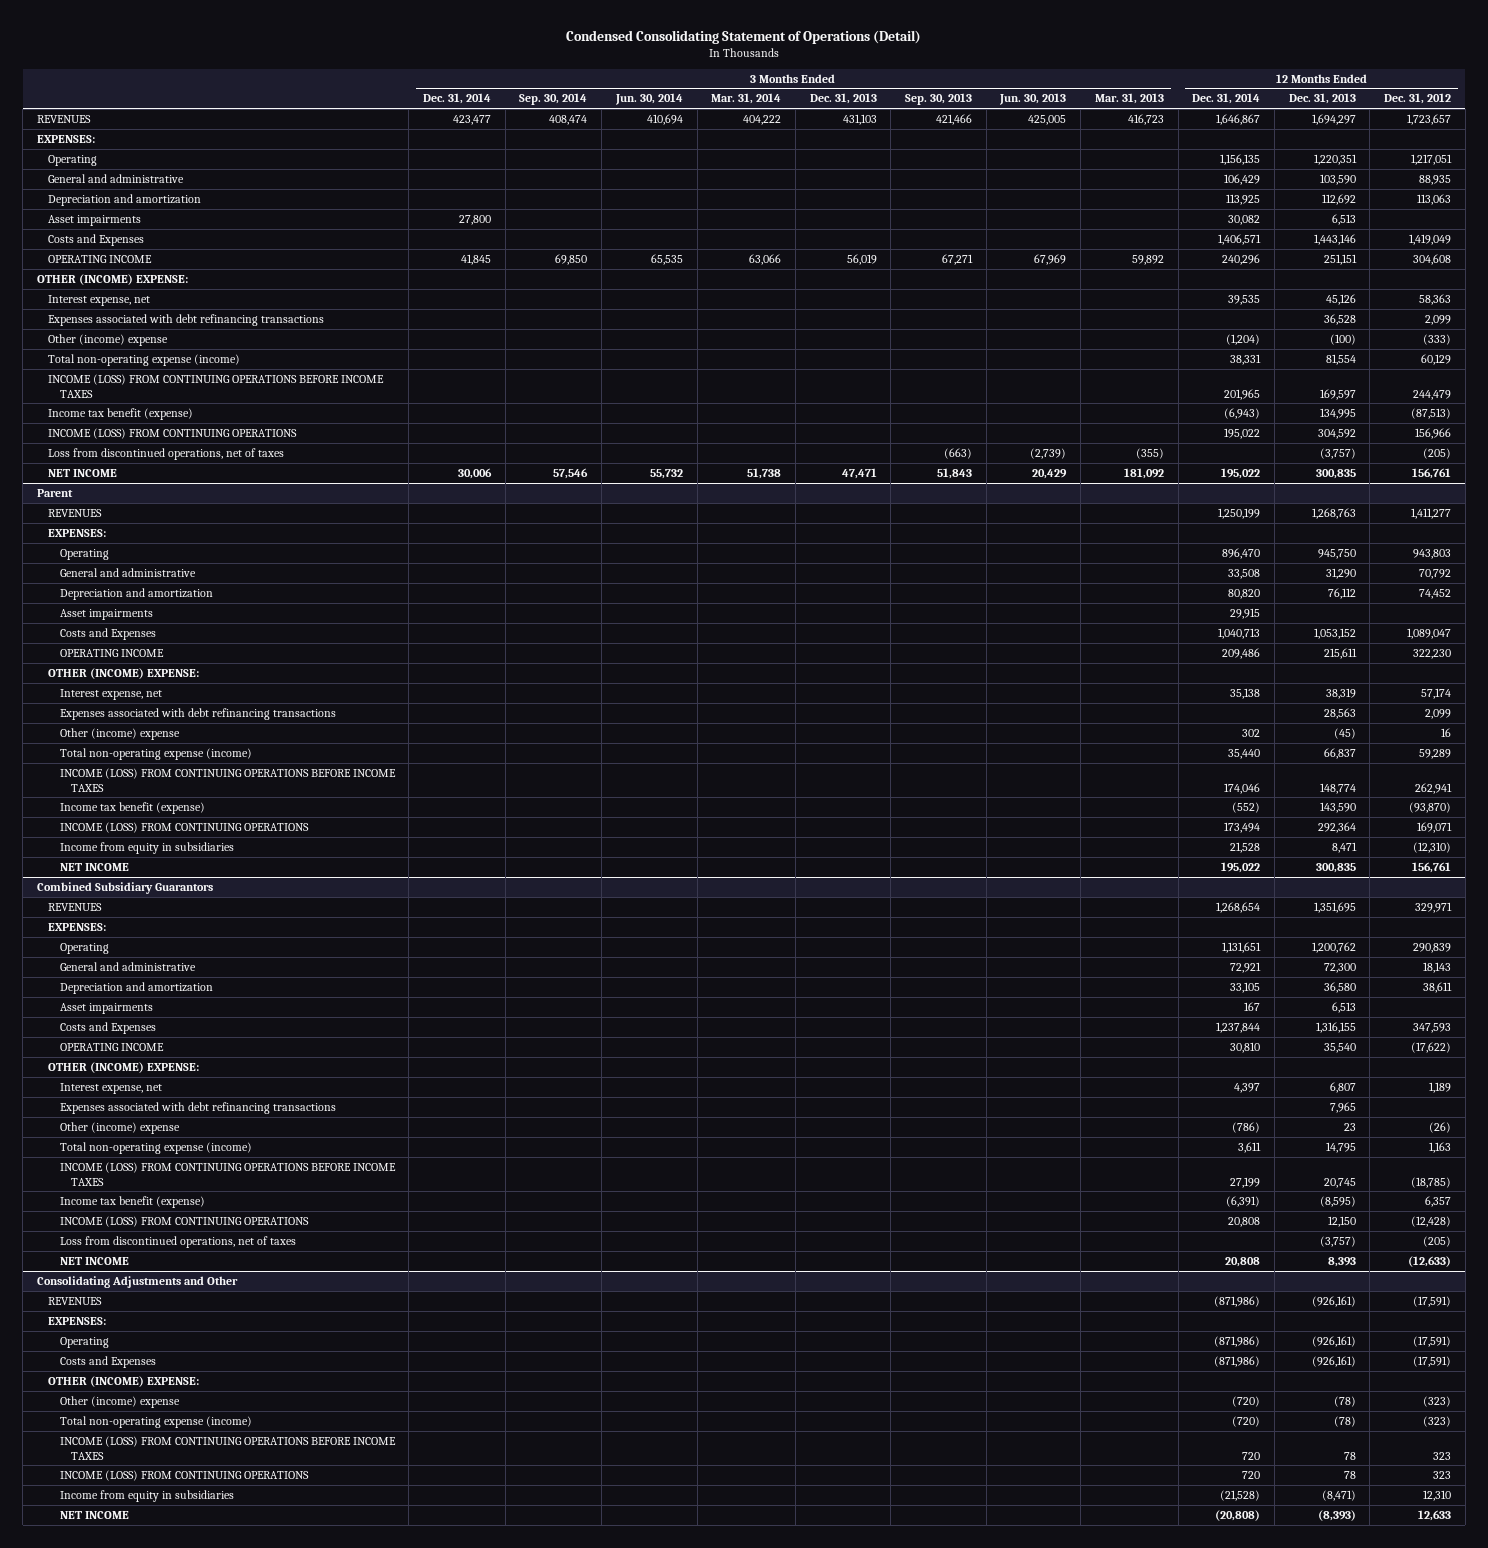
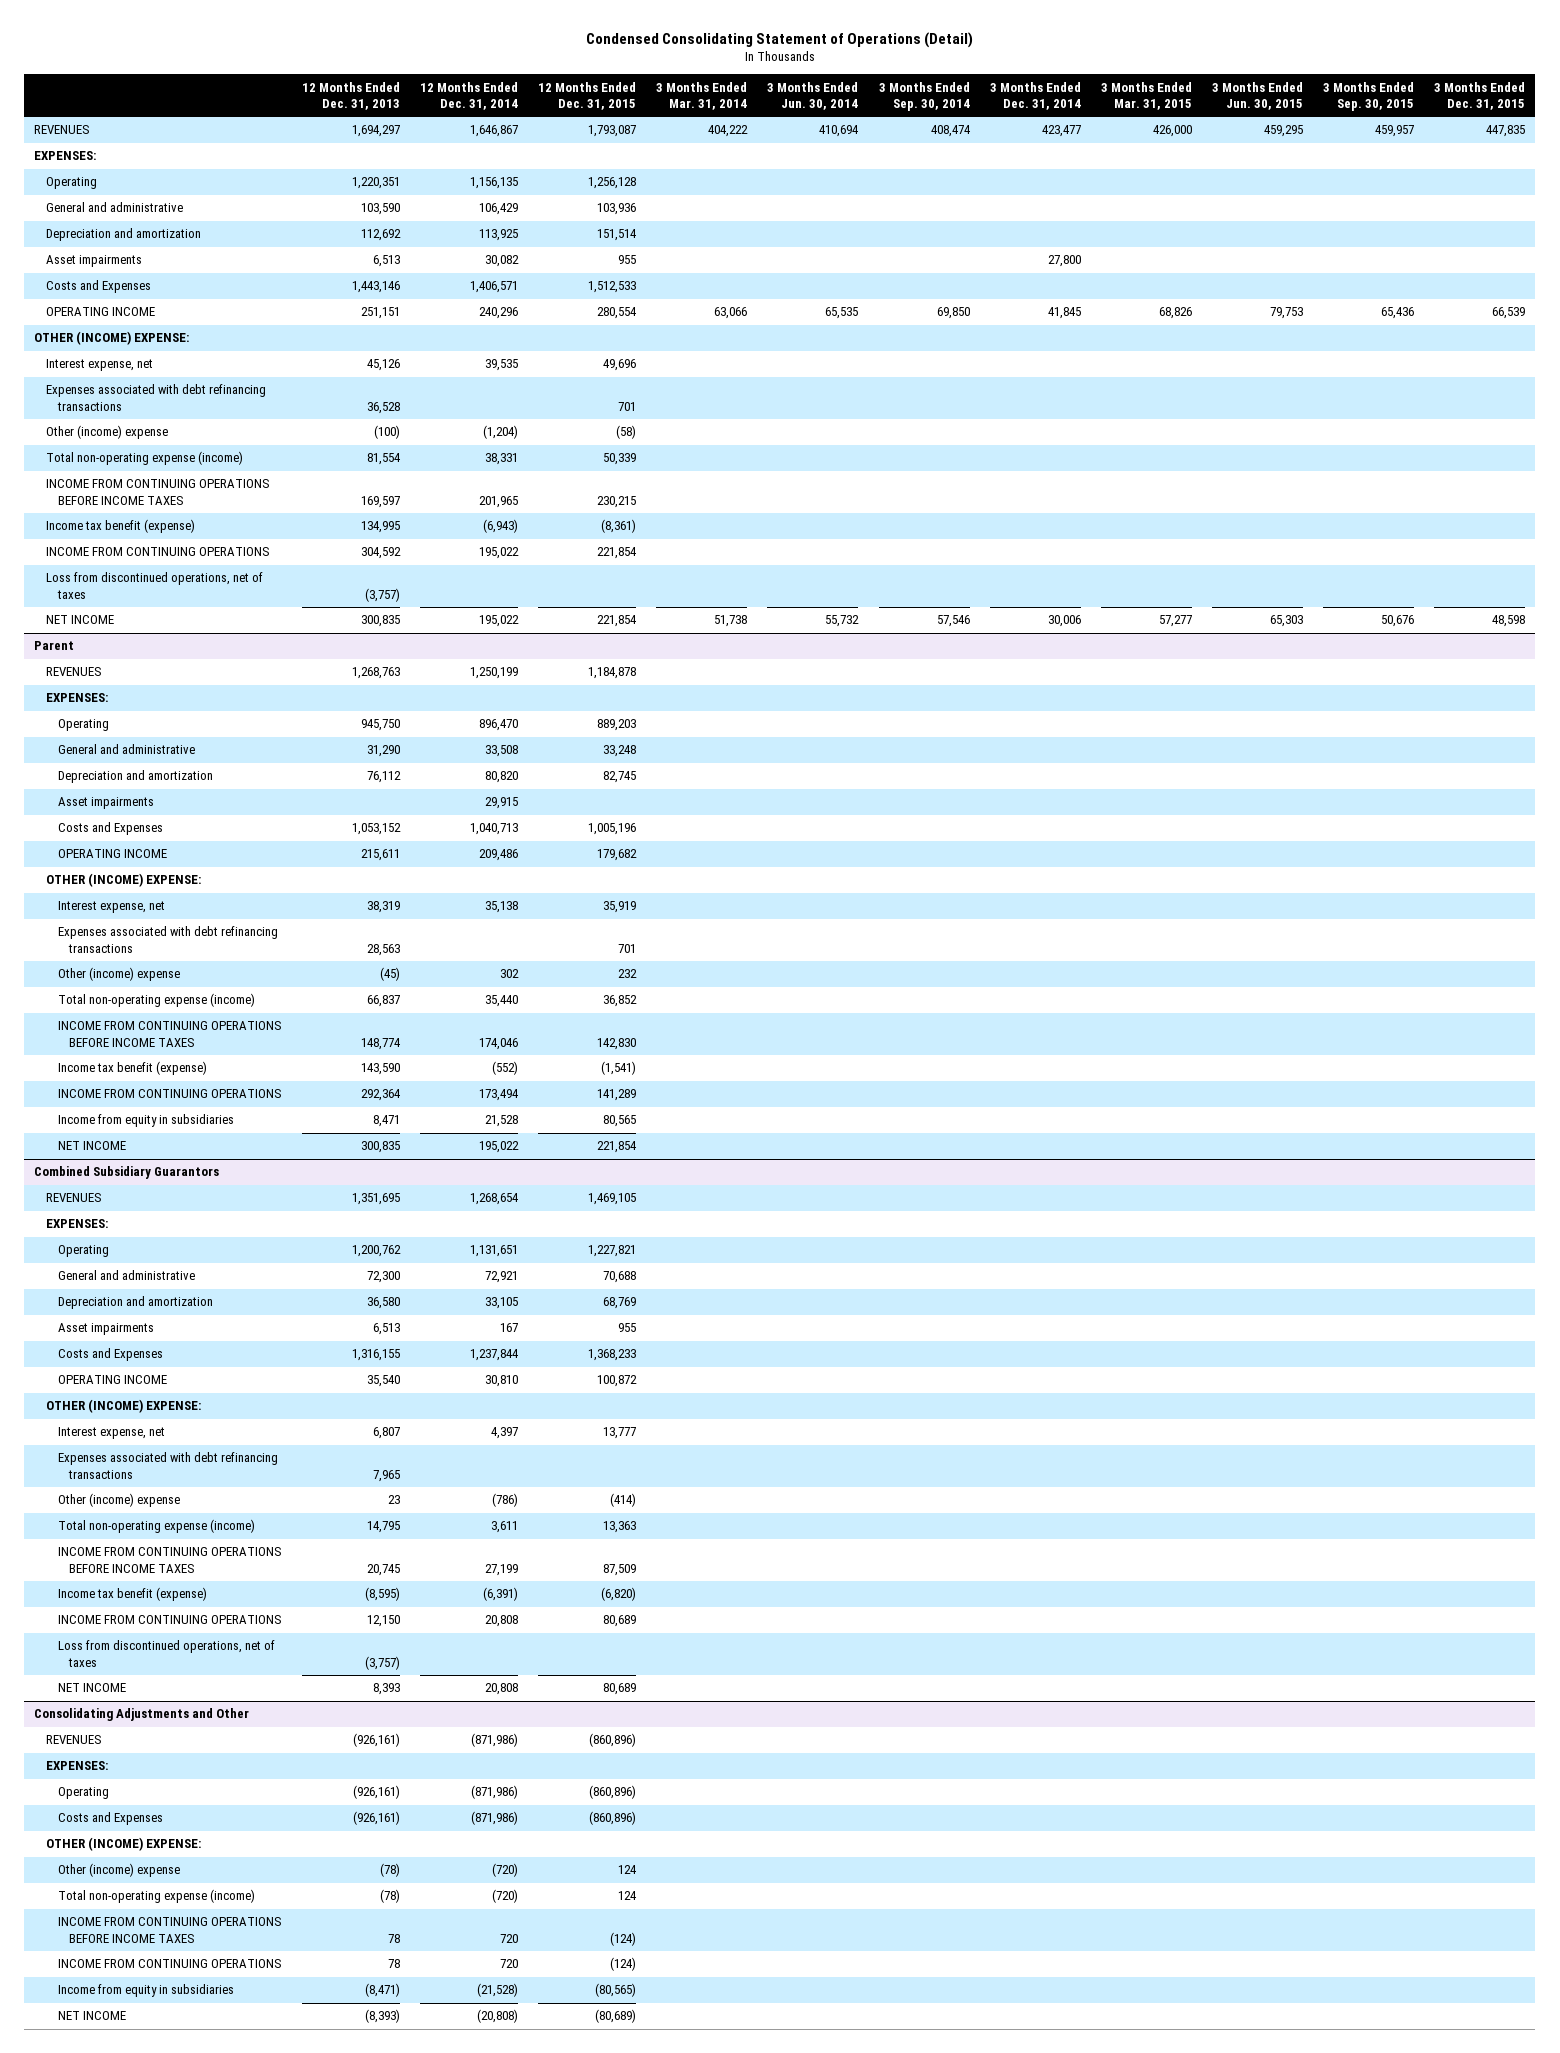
[809,93,877,105] Dec. 31, 2013 -> none
[905,93,973,106] Sep. 30, 2013 -> none
[999,93,1067,106] Jun. 30, 2013 -> none
[1094,93,1164,105] Mar. 31, 2013 -> none
[1384,93,1452,105] Dec. 31, 2012 -> none
none -> [538,81,637,110] 12 Months Ended Dec. 31, 2015
none -> [1100,81,1192,110] 3 Months Ended Mar. 31, 2015
none -> [1212,81,1304,110] 3 Months Ended Jun. 30, 2015
none -> [1323,81,1415,111] 3 Months Ended Sep. 30, 2015
none -> [1434,81,1526,110] 3 Months Ended Dec. 31, 2015
[48,373,385,398] INCOME (LOSS) FROM CONTINUING OPERATIONS BEFORE INCOME TAXES -> [45,479,270,505] INCOME FROM CONTINUING OPERATIONS BEFORE INCOME TAXES
[48,427,298,439] INCOME (LOSS) FROM CONTINUING OPERATIONS -> [45,547,270,557] INCOME FROM CONTINUING OPERATIONS
[59,767,396,792] INCOME (LOSS) FROM CONTINUING OPERATIONS BEFORE INCOME TAXES -> [57,1021,282,1047] INCOME FROM CONTINUING OPERATIONS BEFORE INCOME TAXES
[59,821,309,833] INCOME (LOSS) FROM CONTINUING OPERATIONS -> [57,1089,282,1099] INCOME FROM CONTINUING OPERATIONS
[59,1161,396,1186] INCOME (LOSS) FROM CONTINUING OPERATIONS BEFORE INCOME TAXES -> [57,1547,282,1573] INCOME FROM CONTINUING OPERATIONS BEFORE INCOME TAXES
[59,1215,309,1227] INCOME (LOSS) FROM CONTINUING OPERATIONS -> [57,1615,282,1625] INCOME FROM CONTINUING OPERATIONS
[59,1435,396,1460] INCOME (LOSS) FROM CONTINUING OPERATIONS BEFORE INCOME TAXES -> [57,1917,282,1943] INCOME FROM CONTINUING OPERATIONS BEFORE INCOME TAXES
[59,1469,309,1481] INCOME (LOSS) FROM CONTINUING OPERATIONS -> [57,1959,282,1969] INCOME FROM CONTINUING OPERATIONS

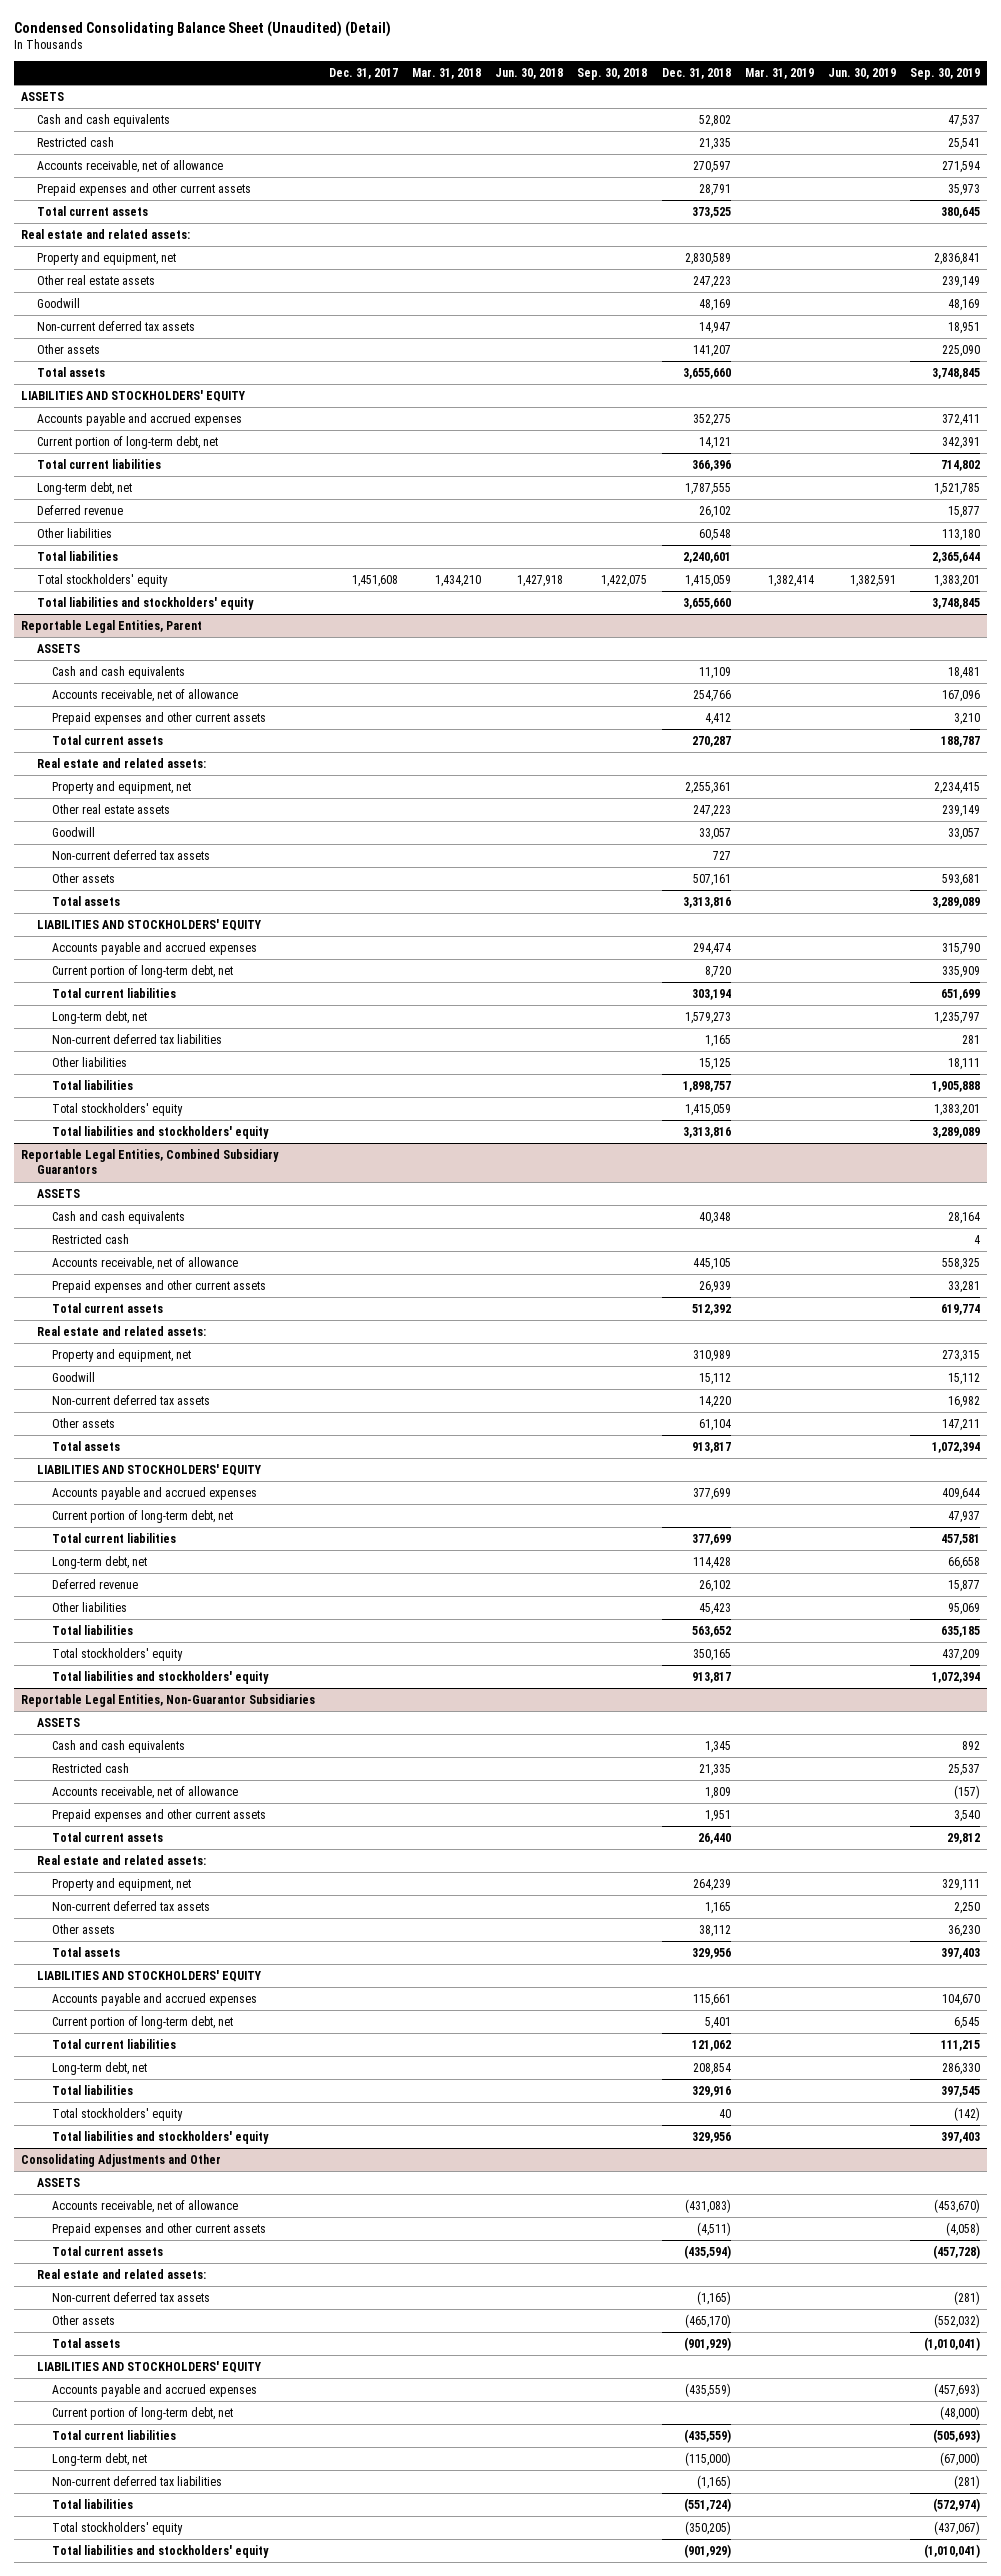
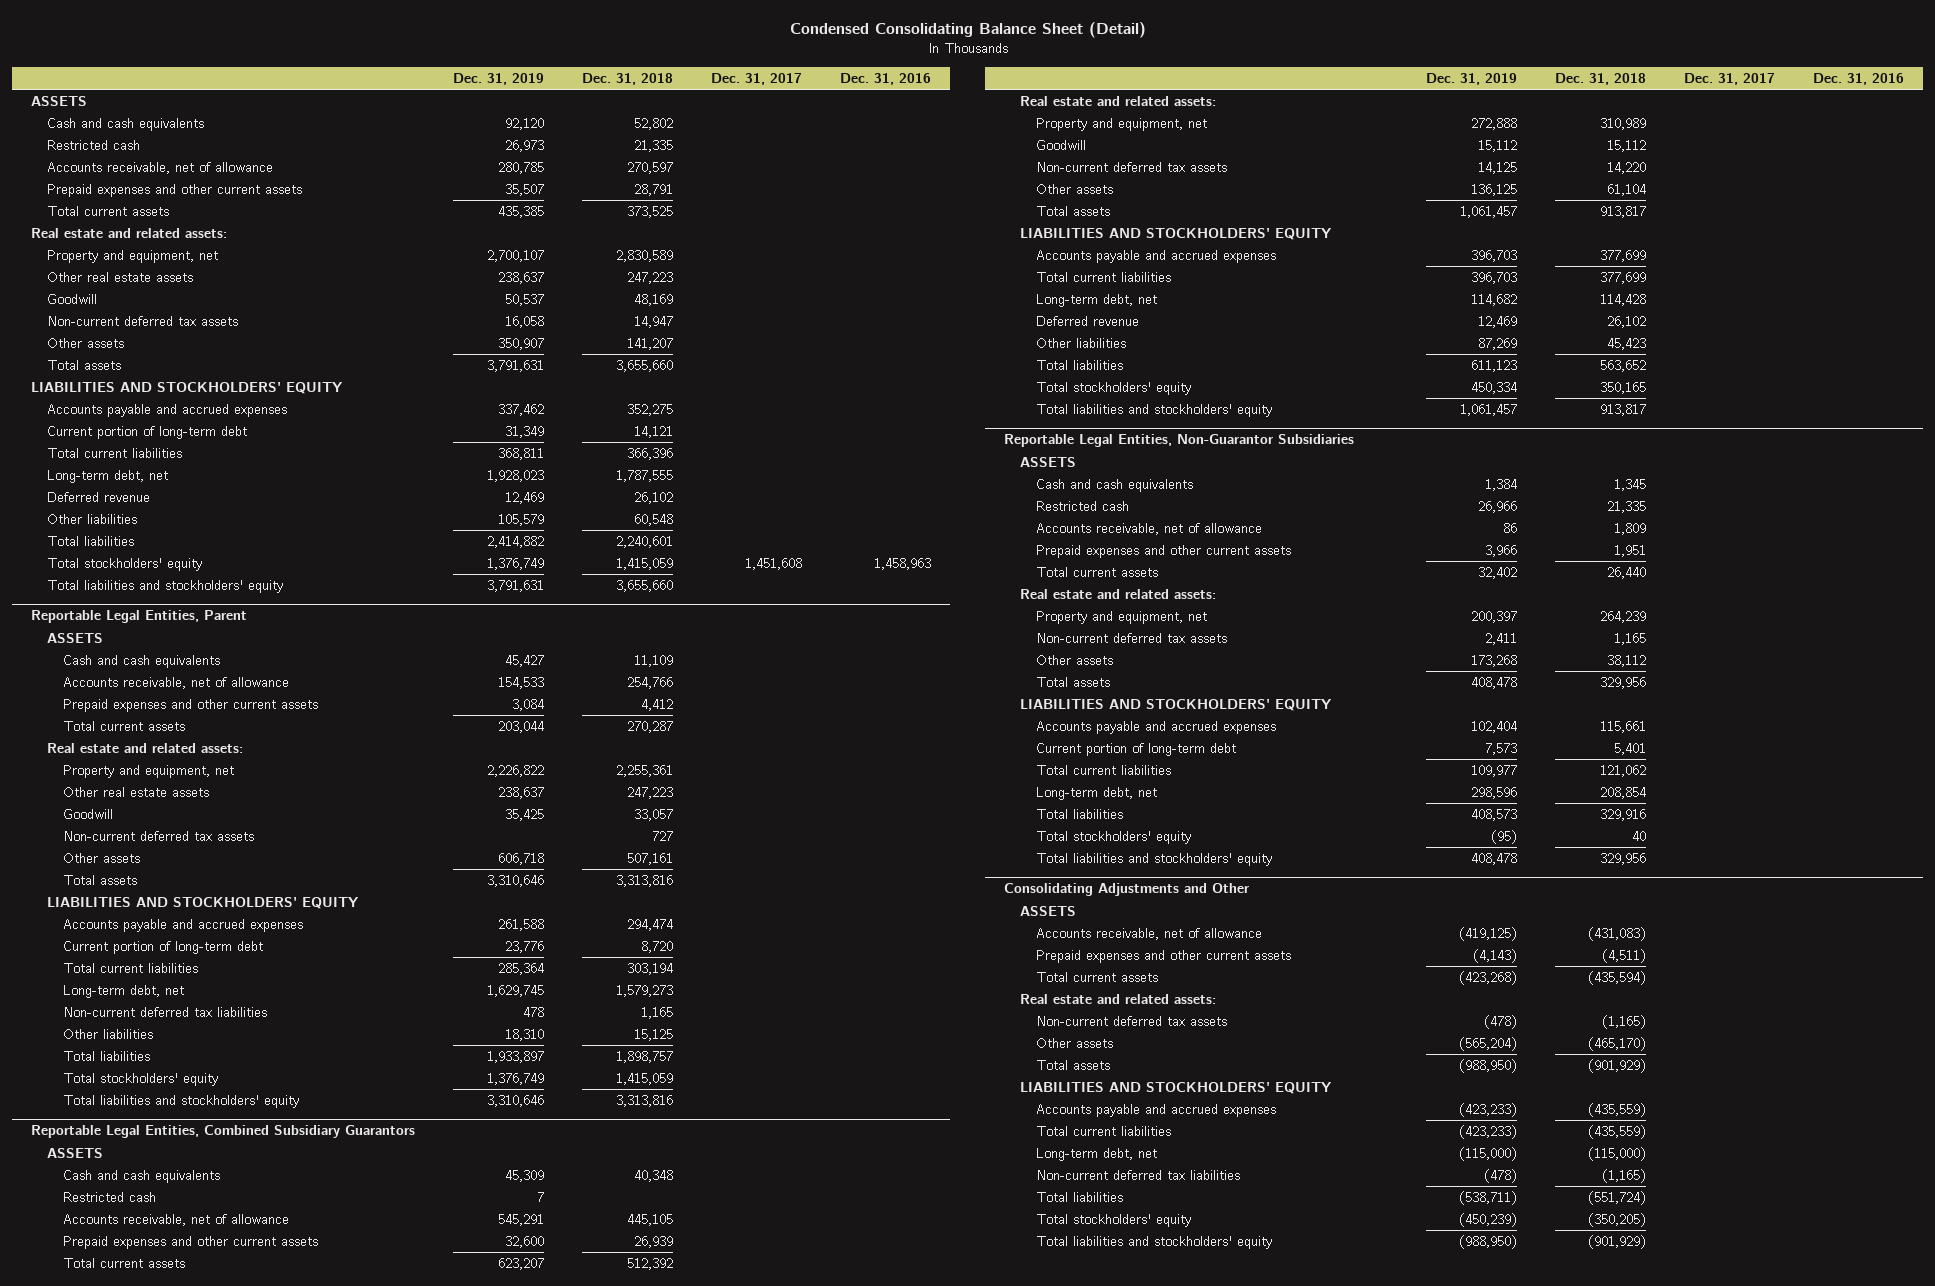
[13,20,391,37] Condensed Consolidating Balance Sheet (Unaudited) (Detail) -> [789,21,1146,38] Condensed Consolidating Balance Sheet (Detail)
[412,67,482,79] Mar. 31, 2018 -> none
[495,67,564,79] Jun. 30, 2018 -> none
[577,67,648,80] Sep. 30, 2018 -> none
[744,67,814,79] Mar. 31, 2019 -> none
[827,67,896,79] Jun. 30, 2019 -> none
[909,67,980,80] Sep. 30, 2019 -> none
none -> [453,72,545,85] Dec. 31, 2019
none -> [840,72,932,85] Dec. 31, 2016
[36,435,218,449] Current portion of long-term debt, net -> [47,425,248,439] Current portion of long-term debt
[52,964,234,978] Current portion of long-term debt, net -> [62,940,263,954] Current portion of long-term debt
[52,1509,234,1523] Current portion of long-term debt, net -> none
[52,2015,234,2029] Current portion of long-term debt, net -> [1035,742,1236,756] Current portion of long-term debt
[52,2406,234,2420] Current portion of long-term debt, net -> none

